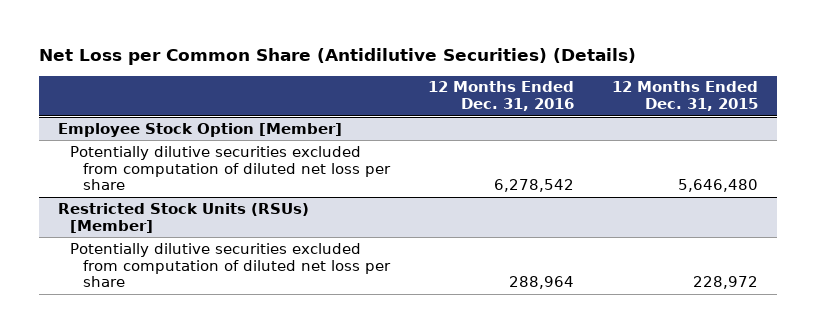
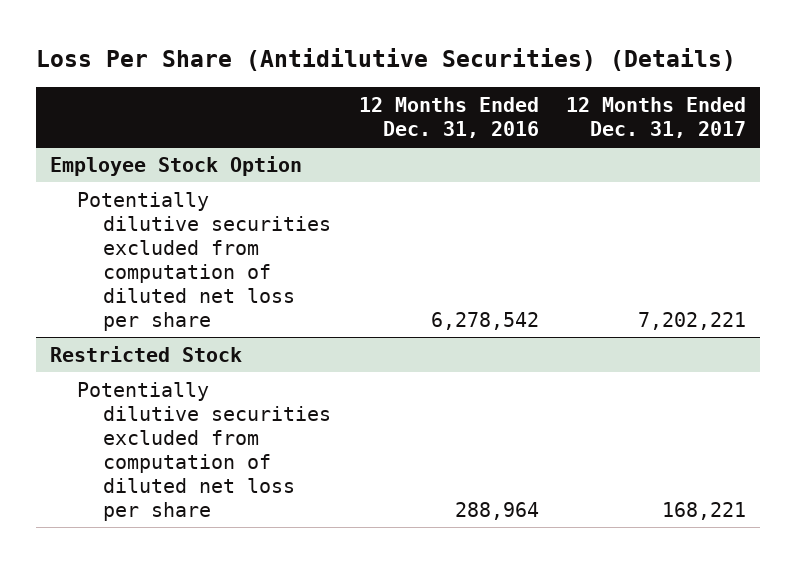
[38,48,636,66] Net Loss per Common Share (Antidilutive Securities) (Details) -> [36,48,737,72] Loss Per Share (Antidilutive Securities) (Details)
[612,81,759,112] 12 Months Ended Dec. 31, 2015 -> none
none -> [566,97,747,139] 12 Months Ended Dec. 31, 2017
[57,122,342,137] Employee Stock Option [Member] -> [49,155,302,176] Employee Stock Option
[57,202,309,233] Restricted Stock Units (RSUs) [Member] -> none
none -> [49,345,242,362] Restricted Stock

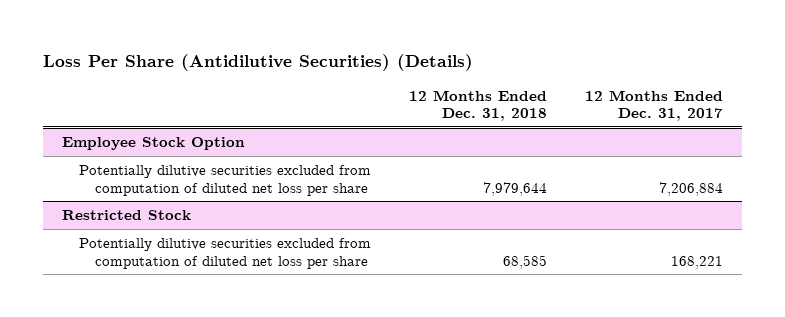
[358,97,539,139] 12 Months Ended Dec. 31, 2016 -> none
none -> [408,89,547,122] 12 Months Ended Dec. 31, 2018
[638,311,747,330] 7,202,221 -> [658,181,723,196] 7,206,884

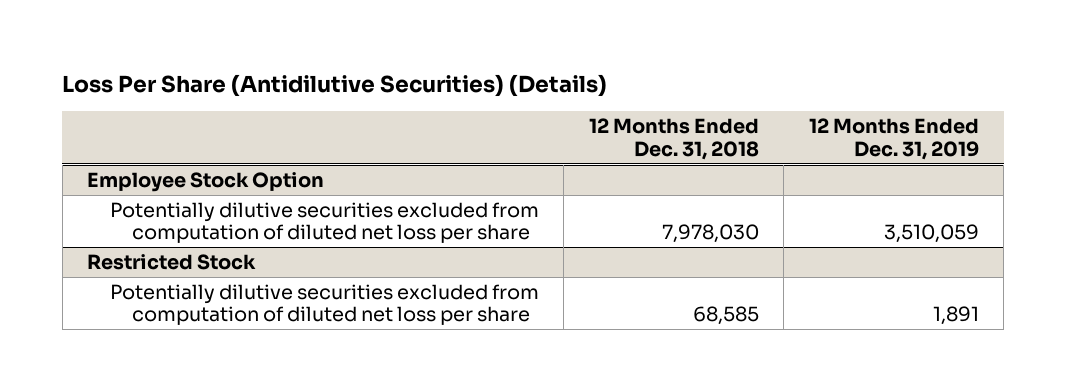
[584,89,723,122] 12 Months Ended Dec. 31, 2017 -> none
none -> [808,118,979,160] 12 Months Ended Dec. 31, 2019
[482,181,547,196] 7,979,644 -> [661,224,759,244] 7,978,030

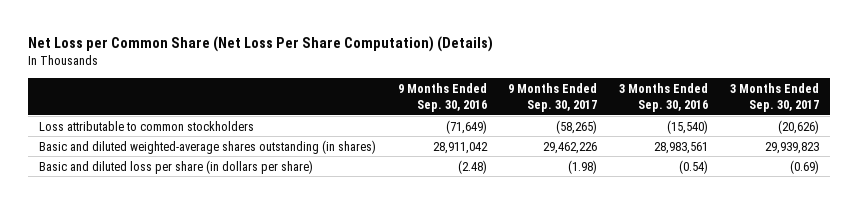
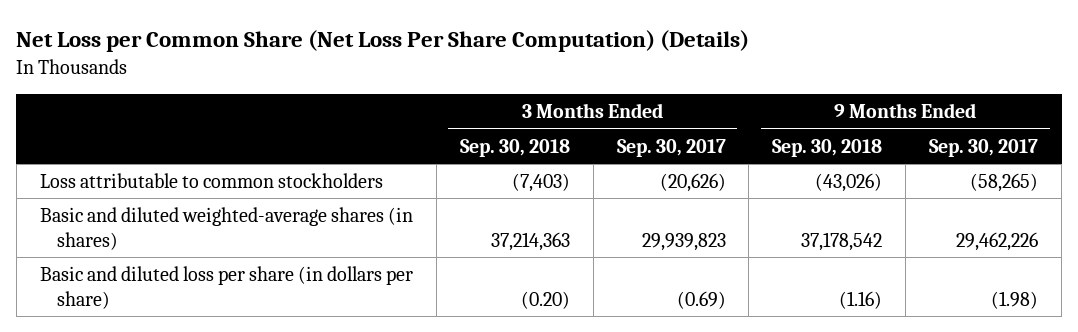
[397,82,487,112] 9 Months Ended Sep. 30, 2016 -> none
[619,82,709,112] 3 Months Ended Sep. 30, 2016 -> none
none -> [459,138,570,157] Sep. 30, 2018
none -> [772,138,883,157] Sep. 30, 2018
[38,139,376,154] Basic and diluted weighted-average shares outstanding (in shares) -> [39,207,413,250] Basic and diluted weighted-average shares (in shares)

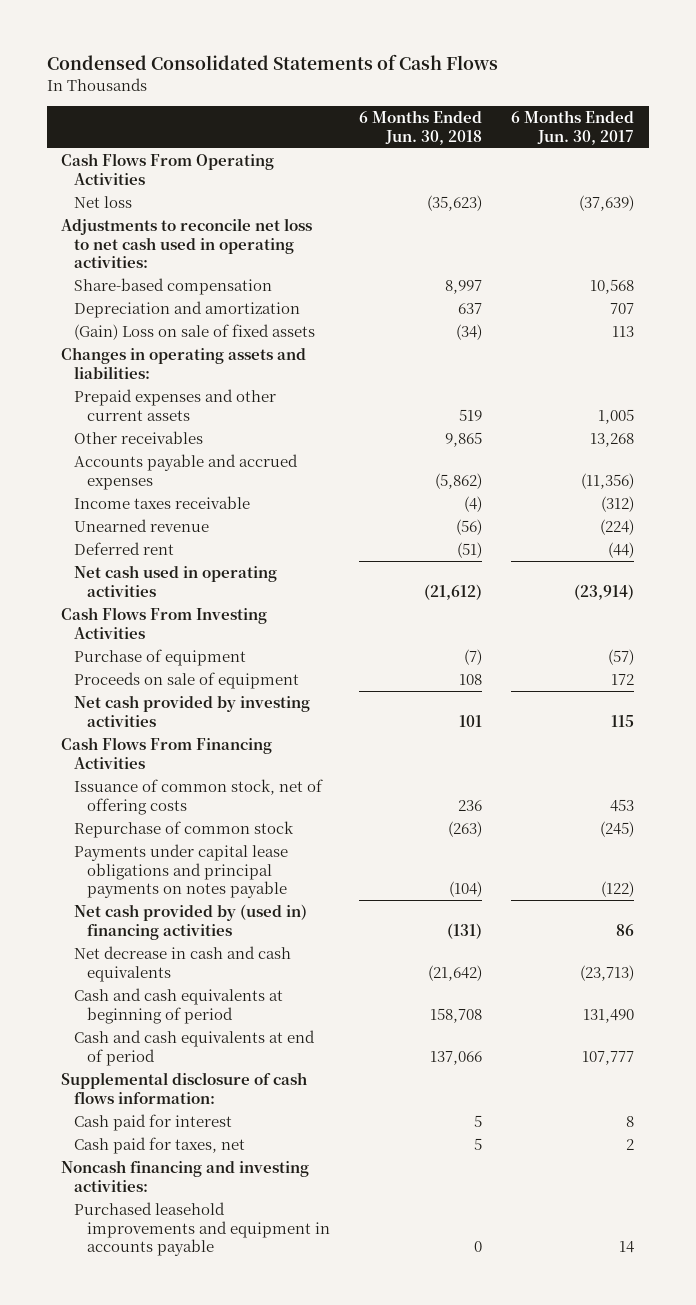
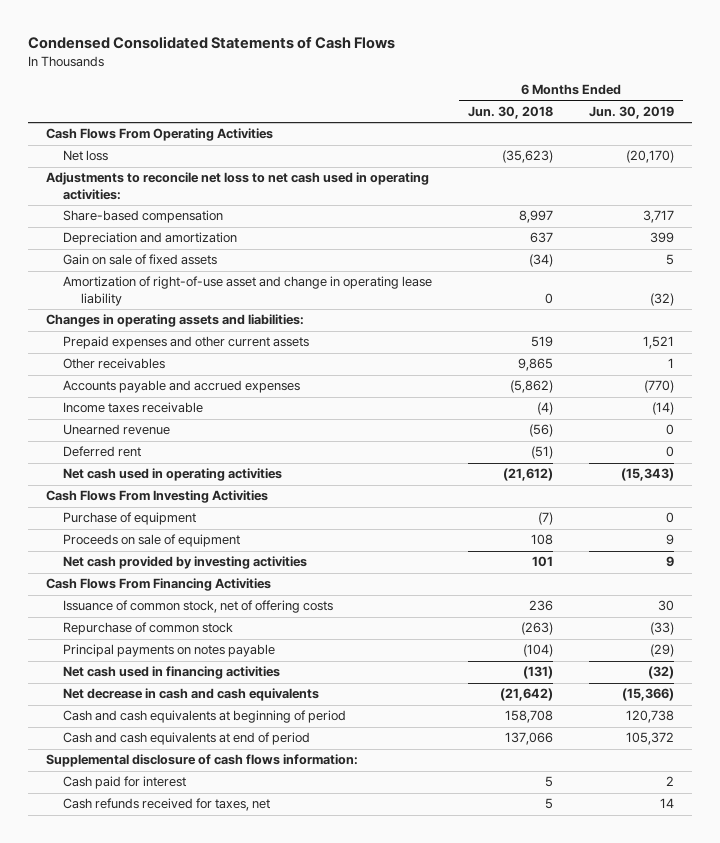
[511,110,635,145] 6 Months Ended Jun. 30, 2017 -> none
none -> [588,105,674,119] Jun. 30, 2019
[74,324,316,341] (Gain) Loss on sale of fixed assets -> [63,254,218,266] Gain on sale of fixed assets
none -> [63,276,433,307] Amortization of right-of-use asset and change in operating lease liability
[74,844,289,899] Payments under capital lease obligations and principal payments on notes payable -> [63,644,276,658] Principal payments on notes payable
[74,904,308,940] Net cash provided by (used in) financing activities -> [63,666,281,680] Net cash used in financing activities
[61,1160,310,1192] Noncash financing and investing activities: -> none
[74,1202,331,1257] Purchased leasehold improvements and equipment in accounts payable -> none
[74,1137,246,1155] Cash paid for taxes, net -> [63,798,271,812] Cash refunds received for taxes, net

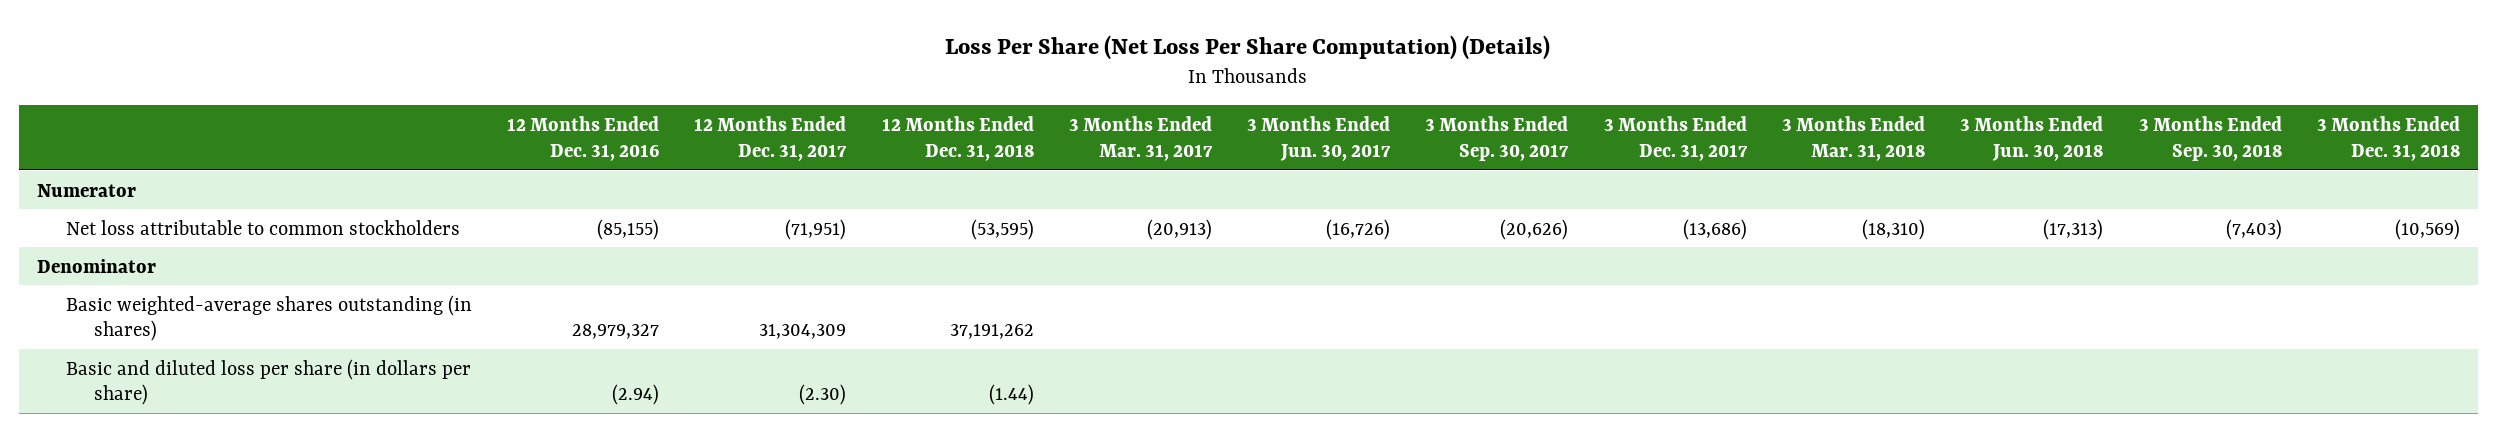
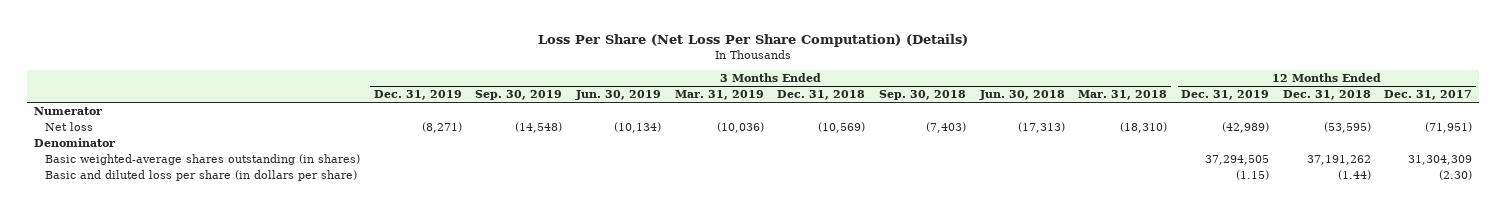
[506,115,659,161] 12 Months Ended Dec. 31, 2016 -> none
[1068,115,1213,161] 3 Months Ended Mar. 31, 2017 -> none
[1247,115,1392,161] 3 Months Ended Jun. 30, 2017 -> none
[1425,115,1570,161] 3 Months Ended Sep. 30, 2017 -> none
[1603,115,1748,161] 3 Months Ended Dec. 31, 2017 -> none
none -> [373,90,462,101] Dec. 31, 2019
none -> [475,90,563,101] Sep. 30, 2019
none -> [575,90,662,101] Jun. 30, 2019
none -> [674,90,764,101] Mar. 31, 2019
none -> [1181,90,1270,101] Dec. 31, 2019
[65,219,460,235] Net loss attributable to common stockholders -> [45,122,94,132] Net loss

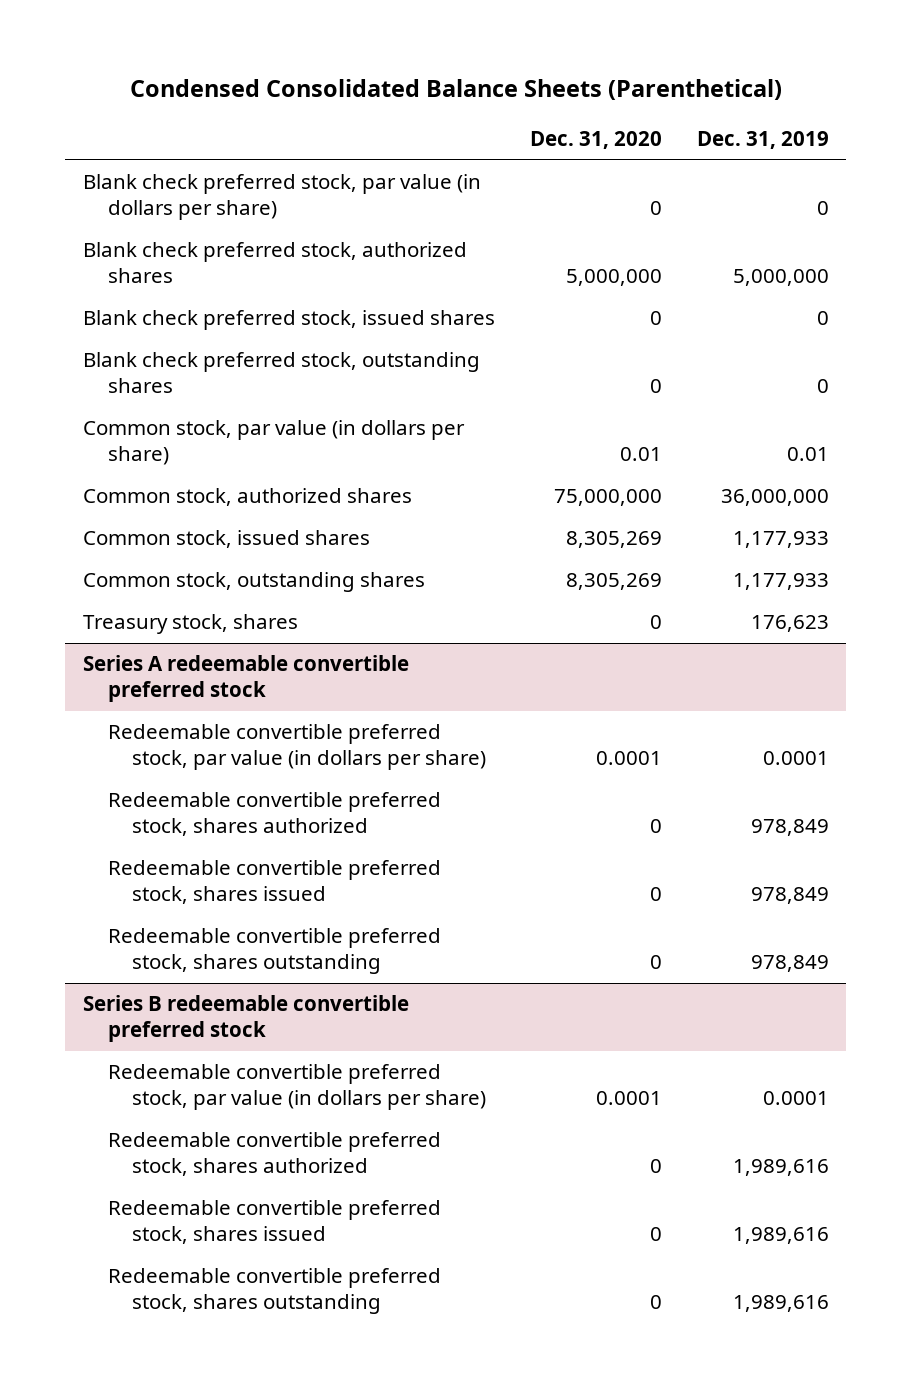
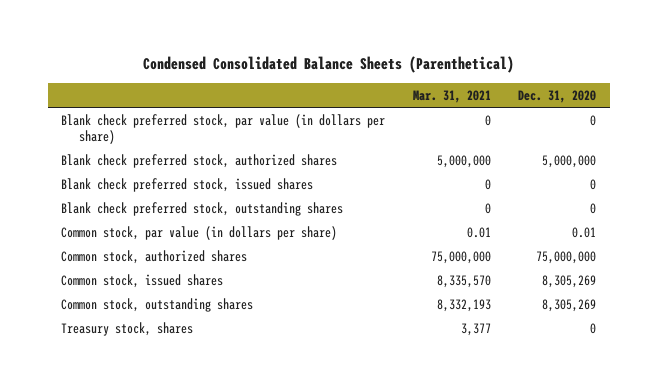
[696,130,829,149] Dec. 31, 2019 -> none
none -> [412,89,491,103] Mar. 31, 2021
[82,655,409,703] Series A redeemable convertible preferred stock -> none
[107,724,487,771] Redeemable convertible preferred stock, par value (in dollars per share) -> none
[107,792,441,837] Redeemable convertible preferred stock, shares authorized -> none
[107,860,441,905] Redeemable convertible preferred stock, shares issued -> none
[107,928,441,975] Redeemable convertible preferred stock, shares outstanding -> none
[82,995,409,1043] Series B redeemable convertible preferred stock -> none
[107,1064,487,1111] Redeemable convertible preferred stock, par value (in dollars per share) -> none
[107,1132,441,1177] Redeemable convertible preferred stock, shares authorized -> none
[107,1200,441,1245] Redeemable convertible preferred stock, shares issued -> none
[107,1268,441,1315] Redeemable convertible preferred stock, shares outstanding -> none

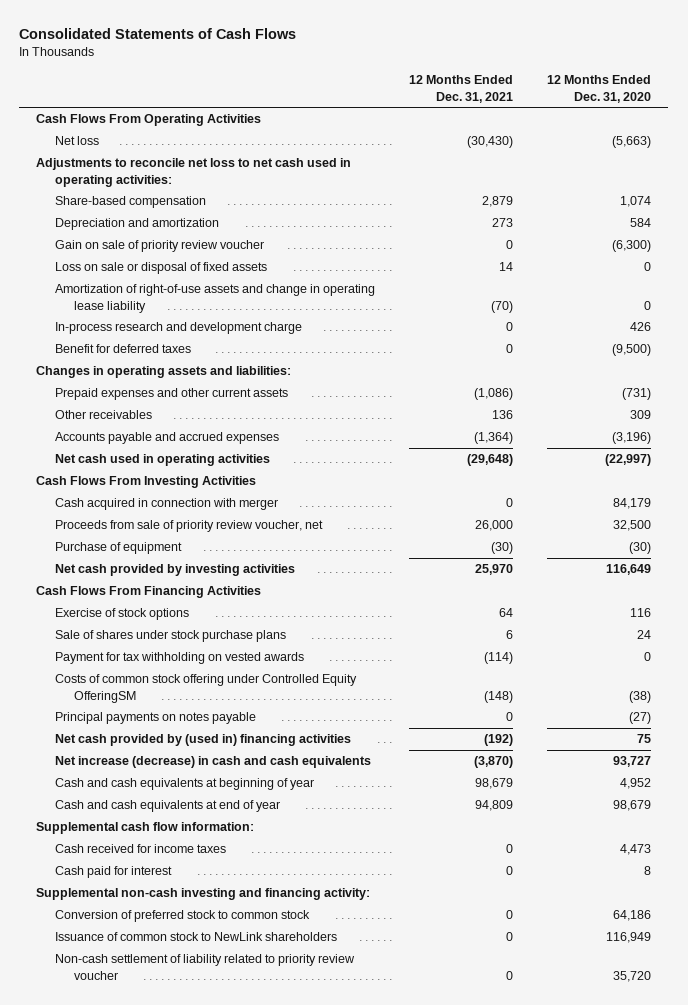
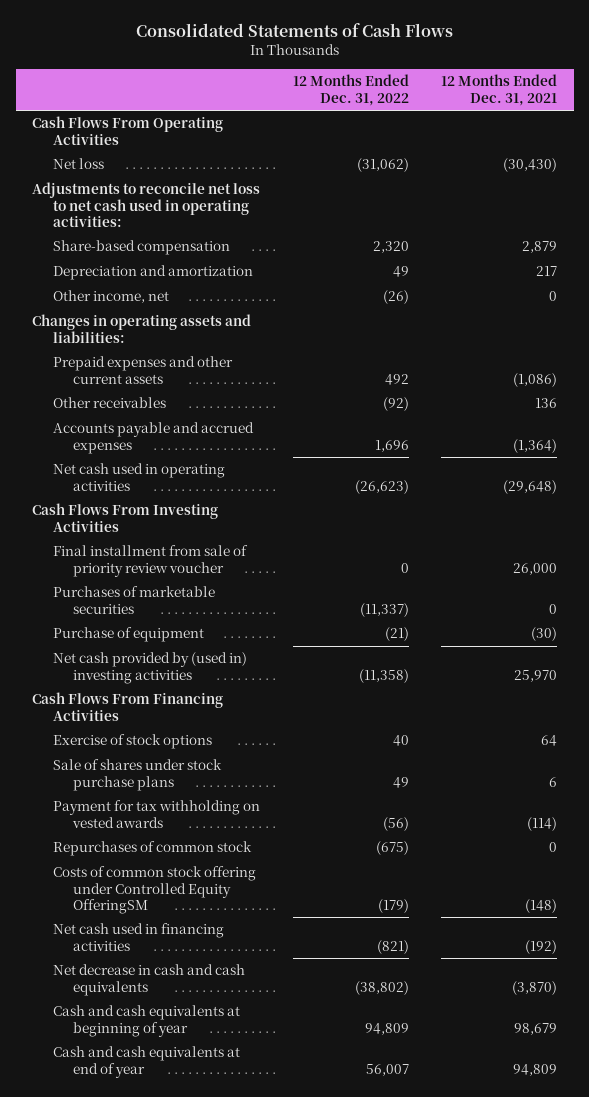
[547,75,652,103] 12 Months Ended Dec. 31, 2020 -> none
none -> [292,74,409,106] 12 Months Ended Dec. 31, 2022
[55,240,265,253] Gain on sale of priority review voucher -> none
[55,262,268,275] Loss on sale or disposal of fixed assets -> none
[55,284,376,313] Amortization of right-of-use assets and change in operating lease liability -> none
[55,322,303,335] In-process research and development charge -> none
[55,344,192,354] Benefit for deferred taxes -> none
[492,218,514,228] 273 -> [536,266,558,277] 217
none -> [52,290,169,304] Other income, net
[55,498,279,511] Cash acquired in connection with merger -> none
[55,520,324,533] Proceeds from sale of priority review voucher, net -> [52,545,248,577] Final installment from sale of priority review voucher
none -> [52,586,215,614] Purchases of marketable securities
[55,564,296,577] Net cash provided by investing activities -> [52,652,247,684] Net cash provided by (used in) investing activities
none -> [52,841,252,857] Repurchases of common stock
[55,712,257,725] Principal payments on notes payable -> none
[55,734,352,747] Net cash provided by (used in) financing activities -> [52,923,224,951] Net cash used in financing activities
[55,756,372,769] Net increase (decrease) in cash and cash equivalents -> [52,964,245,996] Net decrease in cash and cash equivalents
[36,822,255,835] Supplemental cash flow information: -> none
[55,844,227,854] Cash received for income taxes -> none
[55,866,173,879] Cash paid for interest -> none
[36,888,371,901] Supplemental non-cash investing and financing activity: -> none
[55,910,311,923] Conversion of preferred stock to common stock -> none
[55,932,338,942] Issuance of common stock to NewLink shareholders -> none
[55,954,356,980] Non-cash settlement of liability related to priority review voucher -> none

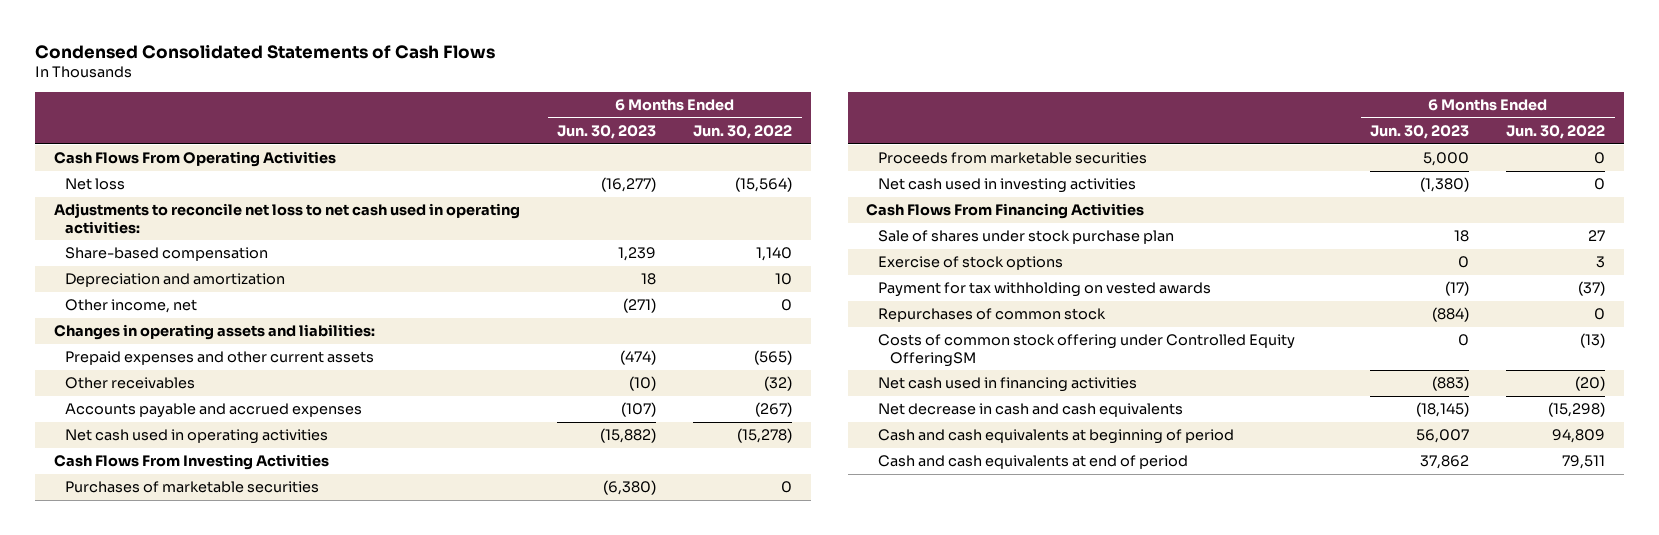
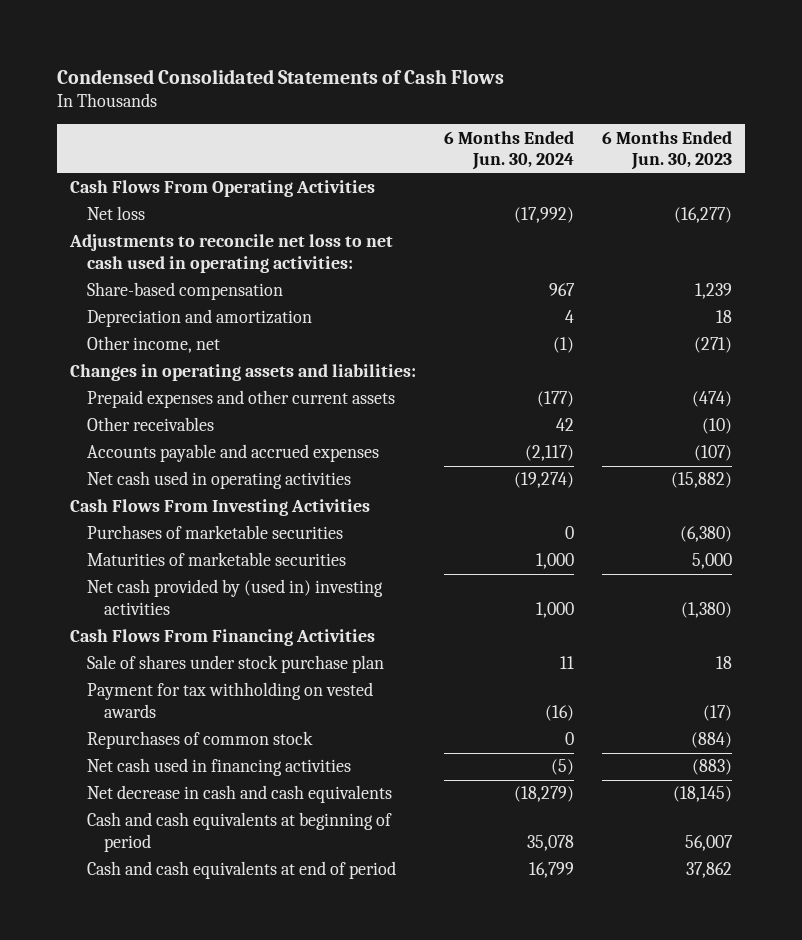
[693,125,793,140] Jun. 30, 2022 -> none
none -> [444,130,575,170] 6 Months Ended Jun. 30, 2024
[878,152,1148,165] Proceeds from marketable securities -> none
none -> [87,552,347,567] Maturities of marketable securities
[878,178,1137,194] Net cash used in investing activities -> [87,579,384,615] Net cash provided by (used in) investing activities
[878,256,1064,271] Exercise of stock options -> none
[878,334,1296,367] Costs of common stock offering under Controlled Equity OfferingSM -> none

